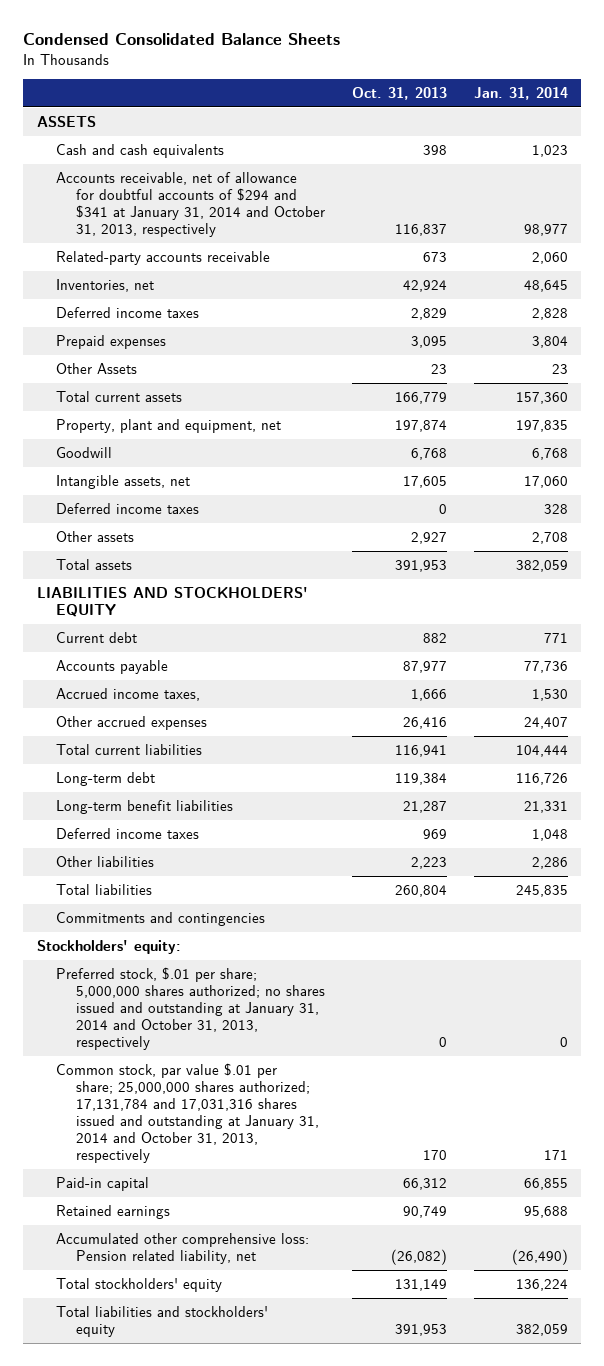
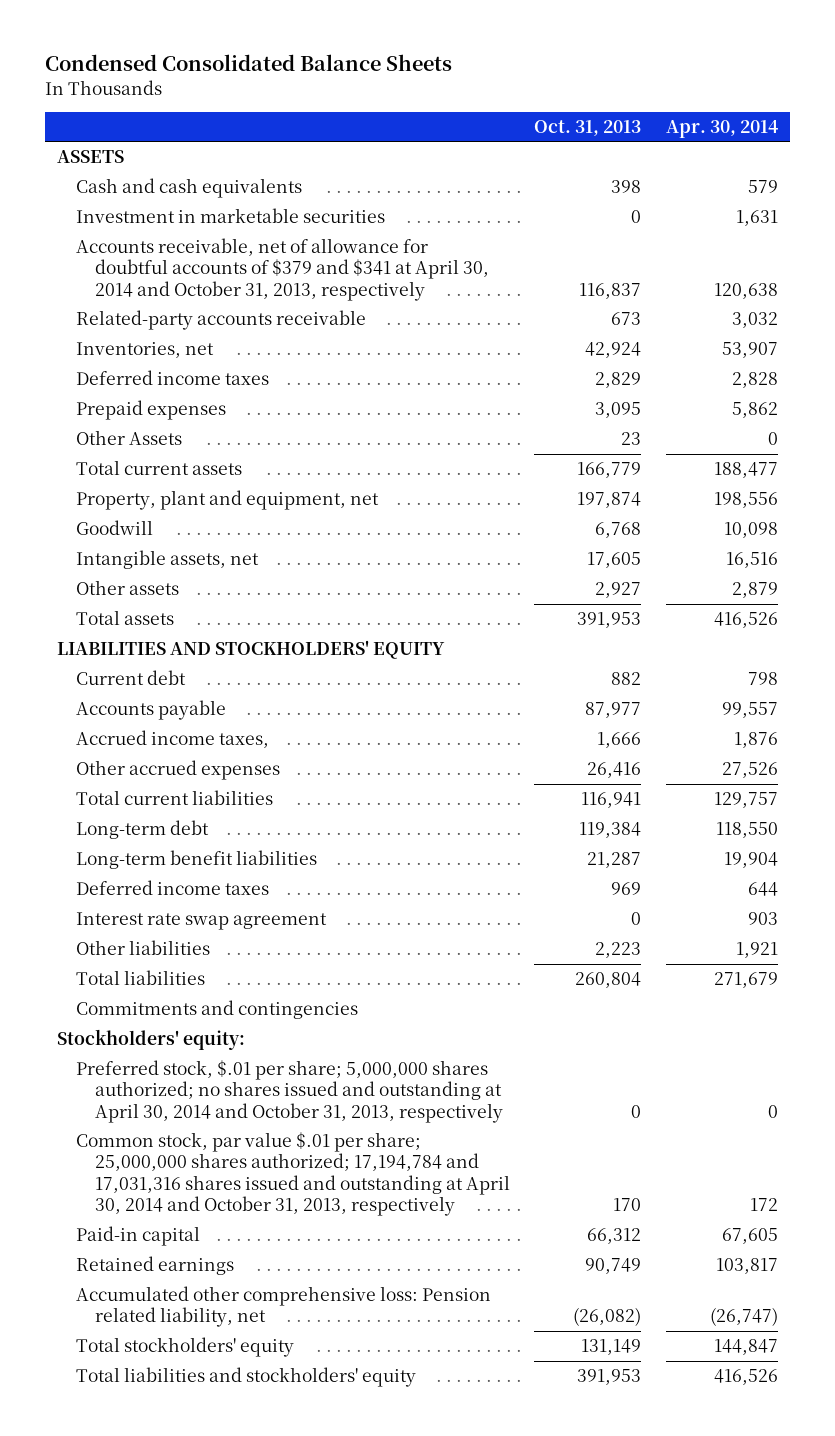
[473,87,568,101] Jan. 31, 2014 -> none
none -> [665,120,778,139] Apr. 30, 2014
none -> [75,208,385,224] Investment in marketable securities
[56,171,325,238] Accounts receivable, net of allowance for doubtful accounts of $294 and $341 at January 31, 2014 and October 31, 2013, respectively -> [75,238,489,301] Accounts receivable, net of allowance for doubtful accounts of $379 and $341 at April 30, 2014 and October 31, 2013, respectively
[56,502,200,514] Deferred income taxes -> none
none -> [75,912,327,931] Interest rate swap agreement
[56,966,325,1051] Preferred stock, $.01 per share; 5,000,000 shares authorized; no shares issued and outstanding at January 31, 2014 and October 31, 2013, respectively -> [75,1060,503,1123] Preferred stock, $.01 per share; 5,000,000 shares authorized; no shares issued and outstanding at April 30, 2014 and October 31, 2013, respectively
[56,1062,319,1164] Common stock, par value $.01 per share; 25,000,000 shares authorized; 17,131,784 and 17,031,316 shares issued and outstanding at January 31, 2014 and October 31, 2013, respectively -> [75,1132,510,1217] Common stock, par value $.01 per share; 25,000,000 shares authorized; 17,194,784 and 17,031,316 shares issued and outstanding at April 30, 2014 and October 31, 2013, respectively

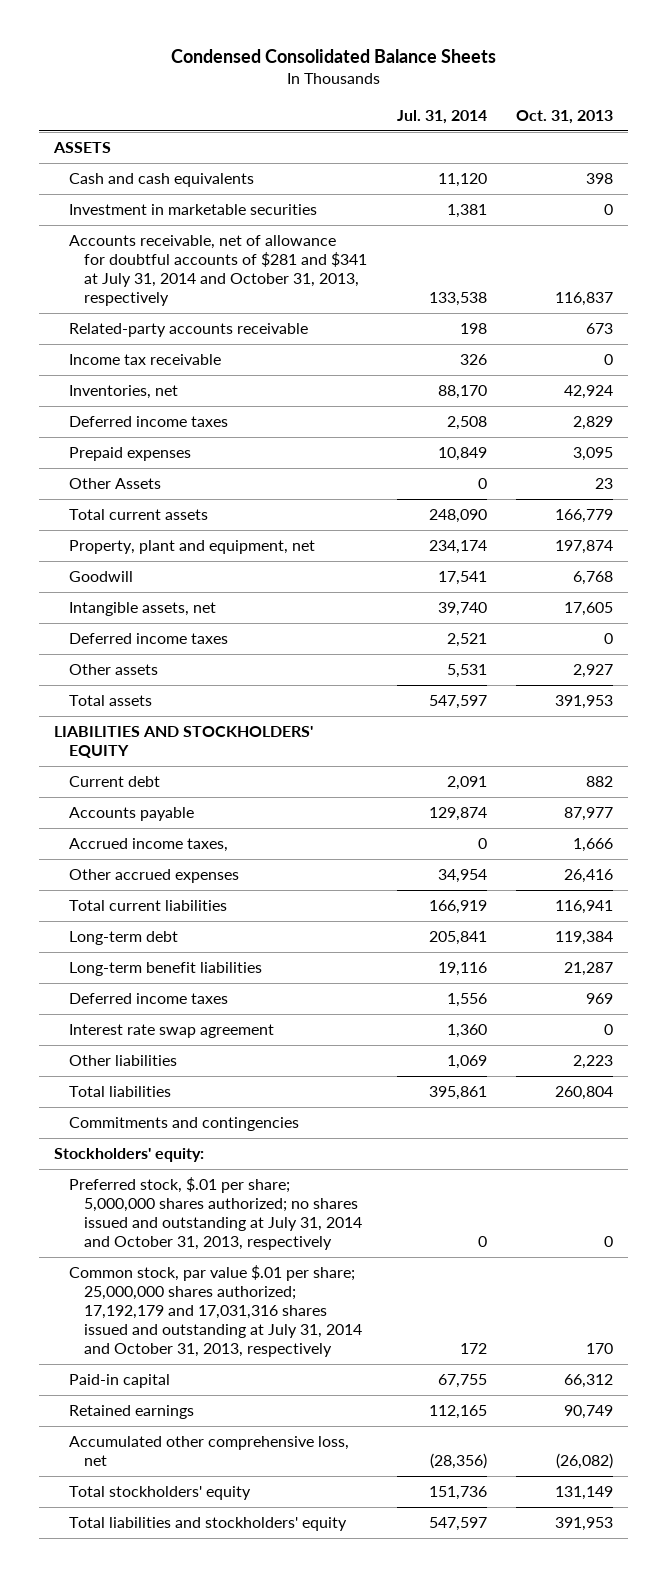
[665,120,778,139] Apr. 30, 2014 -> none
none -> [396,110,487,125] Jul. 31, 2014
[75,238,489,301] Accounts receivable, net of allowance for doubtful accounts of $379 and $341 at April 30, 2014 and October 31, 2013, respectively -> [69,235,368,306] Accounts receivable, net of allowance for doubtful accounts of $281 and $341 at July 31, 2014 and October 31, 2013, respectively
none -> [69,354,222,366] Income tax receivable
none -> [69,633,229,645] Deferred income taxes
[75,1060,503,1123] Preferred stock, $.01 per share; 5,000,000 shares authorized; no shares issued and outstanding at April 30, 2014 and October 31, 2013, respectively -> [69,1177,363,1250] Preferred stock, $.01 per share; 5,000,000 shares authorized; no shares issued and outstanding at July 31, 2014 and October 31, 2013, respectively
[75,1132,510,1217] Common stock, par value $.01 per share; 25,000,000 shares authorized; 17,194,784 and 17,031,316 shares issued and outstanding at April 30, 2014 and October 31, 2013, respectively -> [69,1265,363,1357] Common stock, par value $.01 per share; 25,000,000 shares authorized; 17,192,179 and 17,031,316 shares issued and outstanding at July 31, 2014 and October 31, 2013, respectively
[75,1286,491,1328] Accumulated other comprehensive loss: Pension related liability, net -> [69,1436,350,1467] Accumulated other comprehensive loss, net

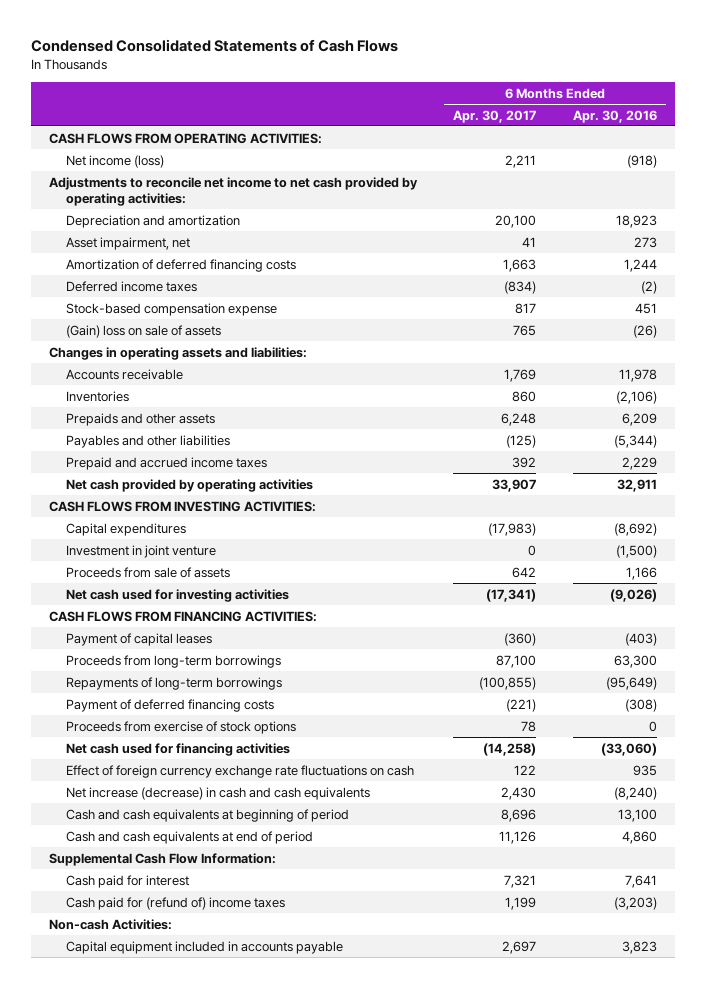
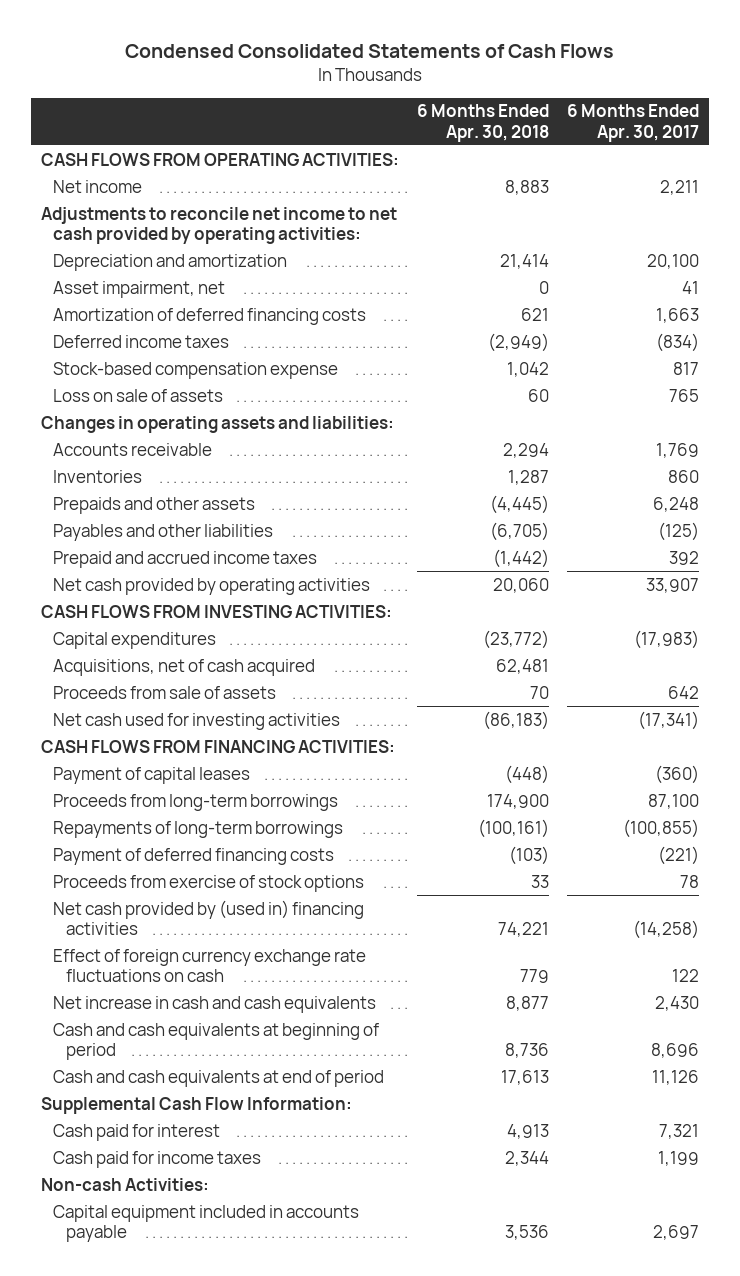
[572,109,657,123] Apr. 30, 2016 -> none
none -> [416,104,549,142] 6 Months Ended Apr. 30, 2018
[66,154,165,168] Net income (loss) -> [53,179,143,193] Net income
[66,324,222,338] (Gain) loss on sale of assets -> [53,388,224,402] Loss on sale of assets
[66,544,217,558] Investment in joint venture -> none
none -> [53,658,316,676] Acquisitions, net of cash acquired
[66,742,291,756] Net cash used for financing activities -> [53,899,365,935] Net cash provided by (used in) financing activities
[66,786,371,800] Net increase (decrease) in cash and cash equivalents -> [53,995,377,1013] Net increase in cash and cash equivalents
[66,896,286,910] Cash paid for (refund of) income taxes -> [53,1150,262,1168] Cash paid for income taxes

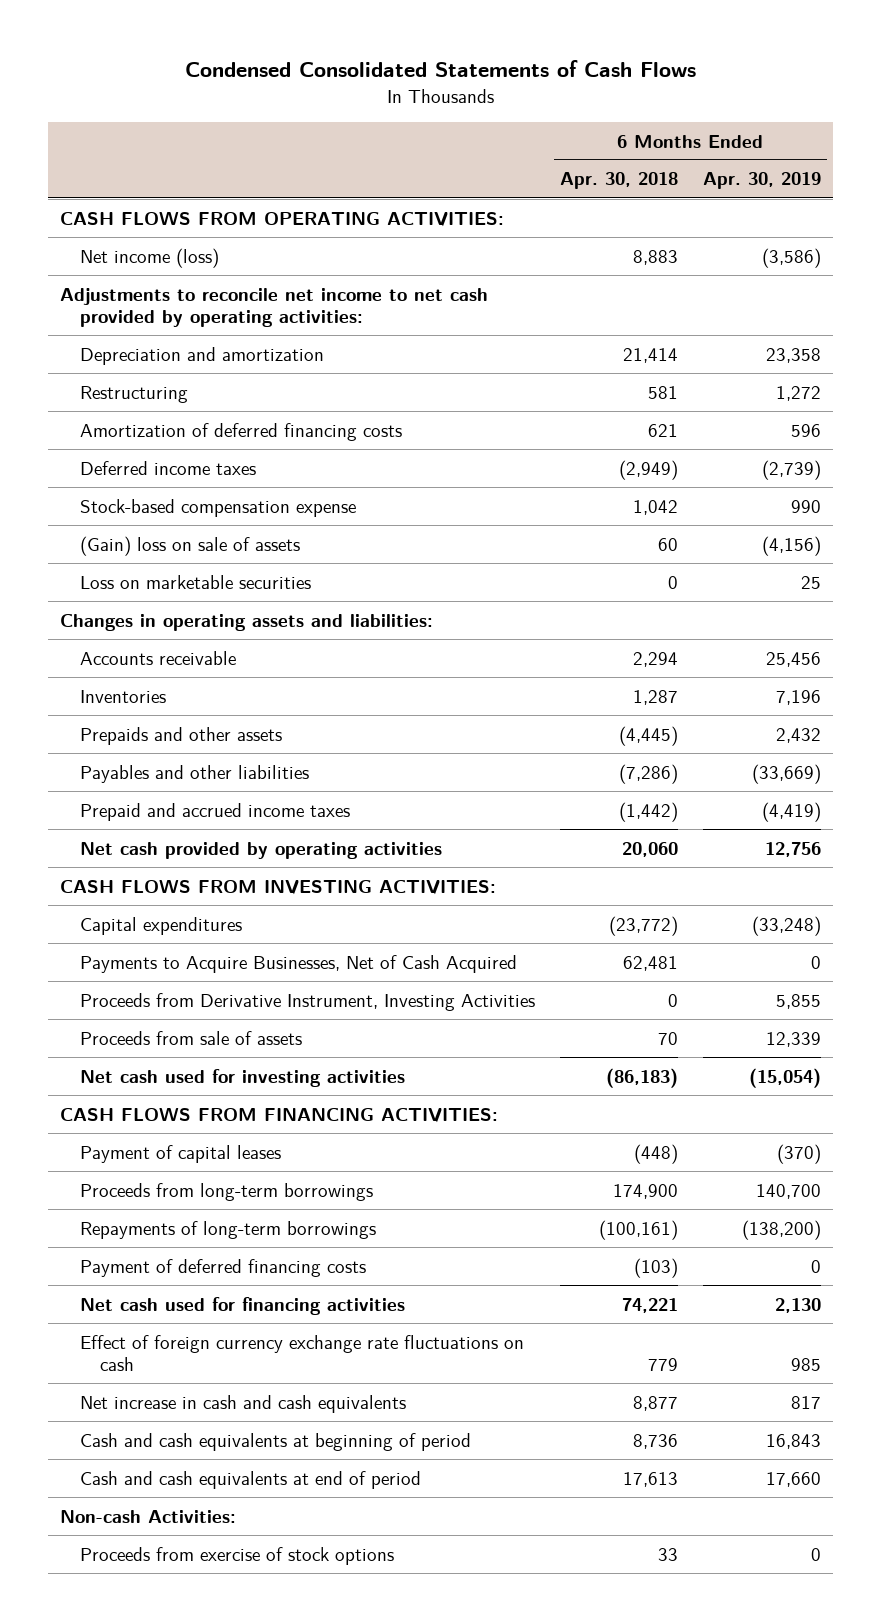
[567,104,700,142] 6 Months Ended Apr. 30, 2017 -> none
none -> [702,172,821,190] Apr. 30, 2019
[53,179,143,193] Net income -> [80,247,220,268] Net income (loss)
[53,280,226,298] Asset impairment, net -> none
none -> [80,385,189,403] Restructuring
[53,388,224,402] Loss on sale of assets -> [80,535,301,556] (Gain) loss on sale of assets
none -> [80,574,312,589] Loss on marketable securities
[489,521,549,541] (6,705) -> [618,763,678,784] (7,286)
[53,658,316,676] Acquisitions, net of cash acquired -> [80,954,518,973] Payments to Acquire Businesses, Net of Cash Acquired
none -> [80,992,536,1011] Proceeds from Derivative Instrument, Investing Activities
[53,899,365,935] Net cash provided by (used in) financing activities -> [80,1296,406,1315] Net cash used for financing activities
[40,1096,352,1114] Supplemental Cash Flow Information: -> none
[53,1123,221,1141] Cash paid for interest -> none
[53,1150,262,1168] Cash paid for income taxes -> none
[53,1204,360,1242] Capital equipment included in accounts payable -> none
[53,874,365,892] Proceeds from exercise of stock options -> [80,1546,395,1565] Proceeds from exercise of stock options

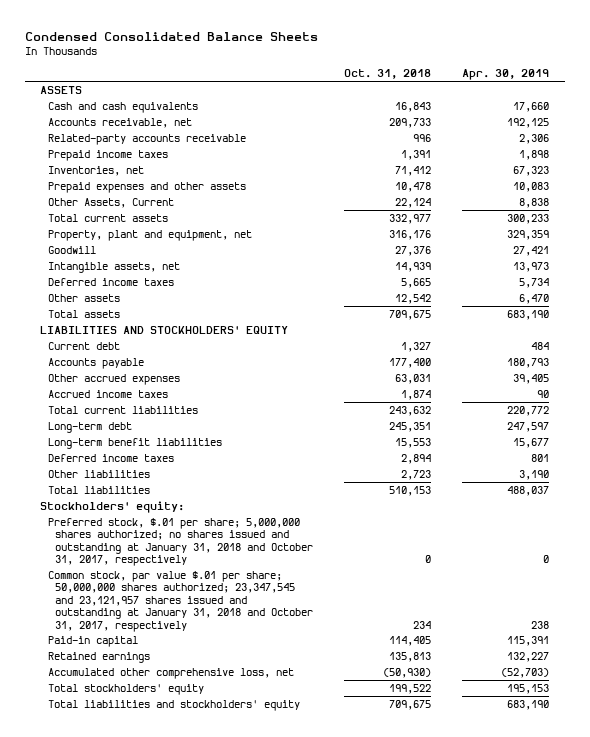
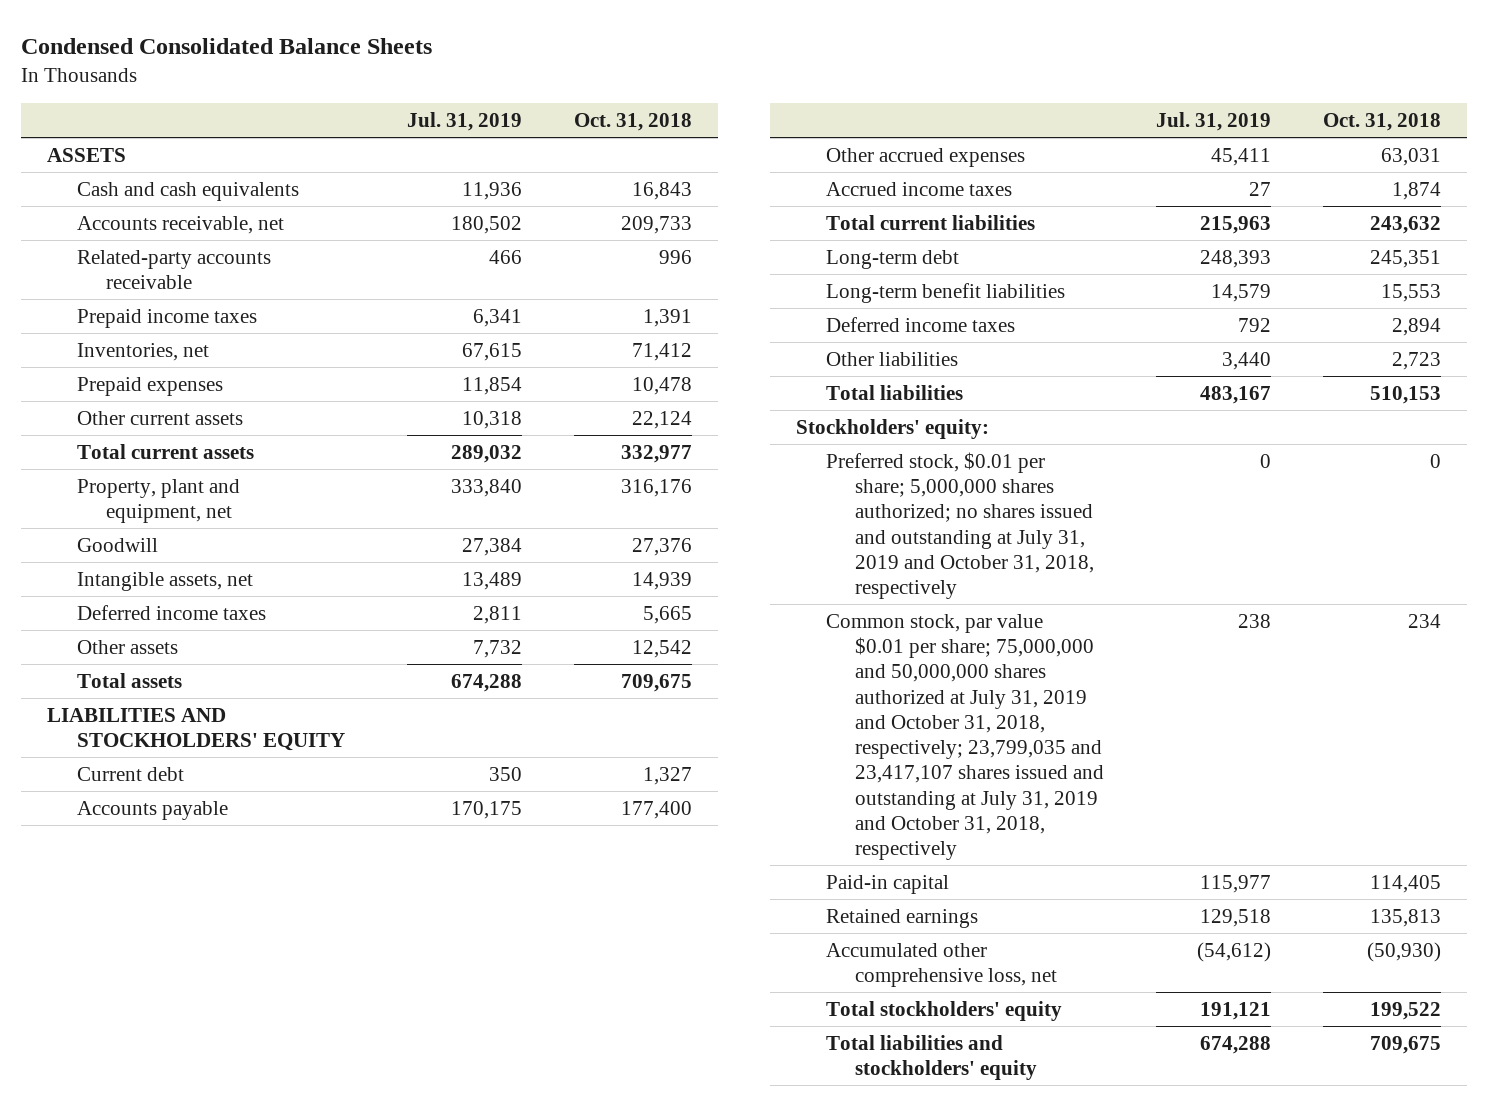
[462,69,550,81] Apr. 30, 2019 -> none
none -> [407,112,523,132] Jul. 31, 2019
[47,181,246,193] Prepaid expenses and other assets -> [76,376,223,396] Prepaid expenses
[47,197,174,208] Other Assets, Current -> [76,410,243,425] Other current assets
[47,517,314,567] Preferred stock, $.01 per share; 5,000,000 shares authorized; no shares issued and outstanding at January 31, 2018 and October 31, 2017, respectively -> [825,451,1095,600] Preferred stock, $0.01 per share; 5,000,000 shares authorized; no shares issued and outstanding at July 31, 2019 and October 31, 2018, respectively
[47,570,314,632] Common stock, par value $.01 per share; 50,000,000 shares authorized; 23,347,545 and 23,121,957 shares issued and outstanding at January 31, 2018 and October 31, 2017, respectively -> [825,613,1105,861] Common stock, par value $0.01 per share; 75,000,000 and 50,000,000 shares authorized at July 31, 2019 and October 31, 2018, respectively; 23,799,035 and 23,417,107 shares issued and outstanding at July 31, 2019 and October 31, 2018, respectively

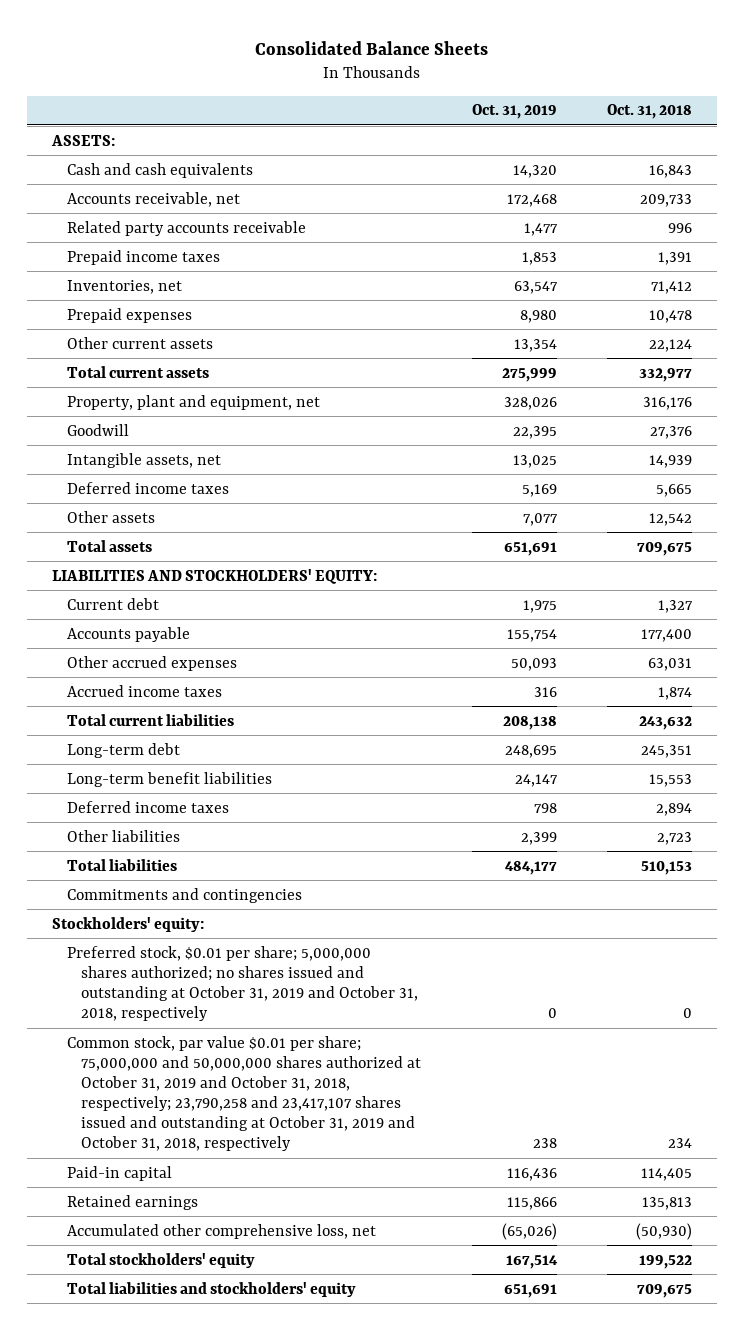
[21,38,433,55] Condensed Consolidated Balance Sheets -> [255,40,489,55] Consolidated Balance Sheets
[407,112,523,132] Jul. 31, 2019 -> none
none -> [471,104,557,120] Oct. 31, 2019
[47,147,127,162] ASSETS -> [51,134,116,146] ASSETS:
[76,249,271,290] Related-party accounts receivable -> [66,220,306,236] Related party accounts receivable
[47,707,345,752] LIABILITIES AND STOCKHOLDERS' EQUITY -> [52,568,378,584] LIABILITIES AND STOCKHOLDERS' EQUITY:
none -> [66,887,302,903] Commitments and contingencies
[825,451,1095,600] Preferred stock, $0.01 per share; 5,000,000 shares authorized; no shares issued and outstanding at July 31, 2019 and October 31, 2018, respectively -> [66,945,419,1022] Preferred stock, $0.01 per share; 5,000,000 shares authorized; no shares issued and outstanding at October 31, 2019 and October 31, 2018, respectively
[825,613,1105,861] Common stock, par value $0.01 per share; 75,000,000 and 50,000,000 shares authorized at July 31, 2019 and October 31, 2018, respectively; 23,799,035 and 23,417,107 shares issued and outstanding at July 31, 2019 and October 31, 2018, respectively -> [66,1035,422,1152] Common stock, par value $0.01 per share; 75,000,000 and 50,000,000 shares authorized at October 31, 2019 and October 31, 2018, respectively; 23,790,258 and 23,417,107 shares issued and outstanding at October 31, 2019 and October 31, 2018, respectively

